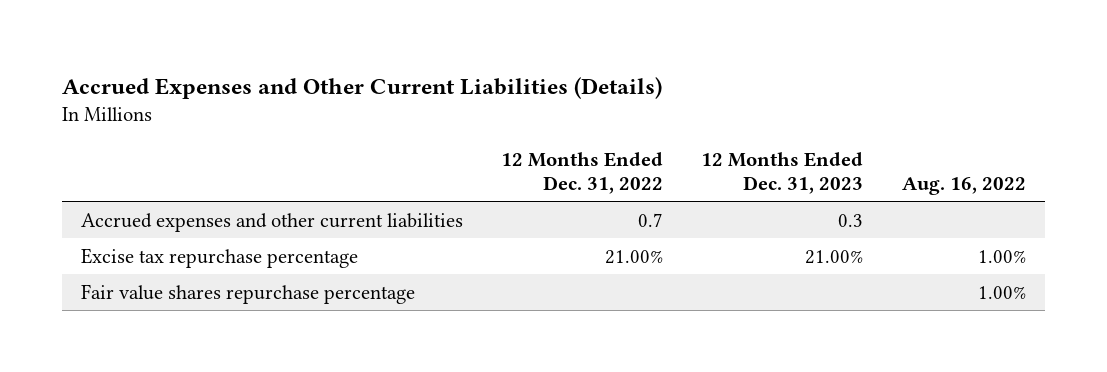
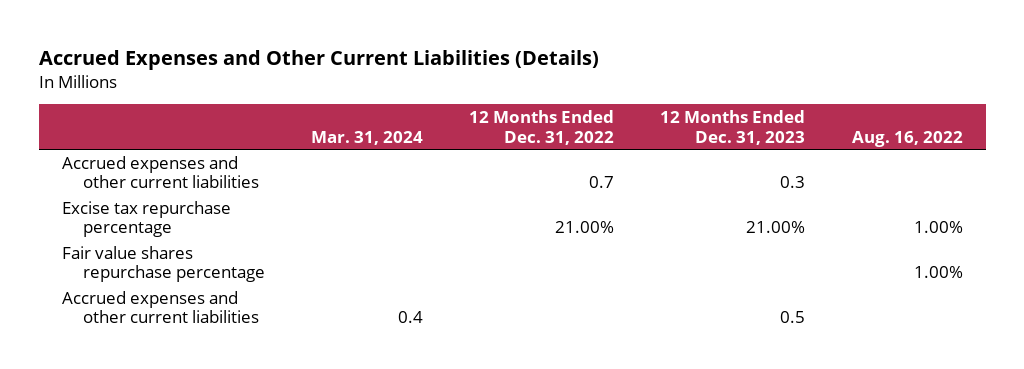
none -> [310,130,423,145] Mar. 31, 2024
none -> [61,290,259,324] Accrued expenses and other current liabilities

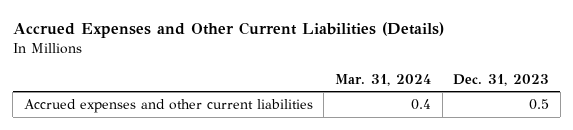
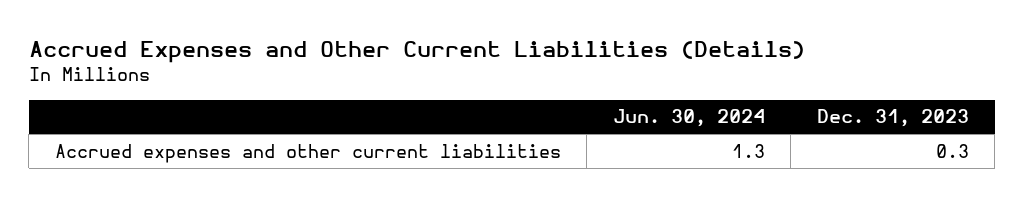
[335,73,432,86] Mar. 31, 2024 -> none
none -> [612,109,765,128] Jun. 30, 2024
[529,99,550,111] 0.5 -> [935,143,969,158] 0.3

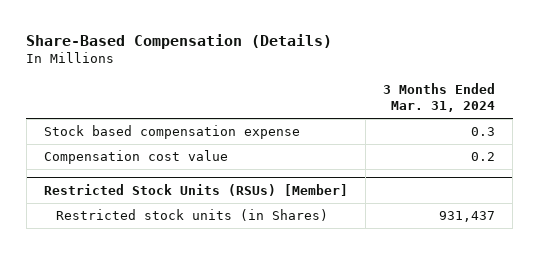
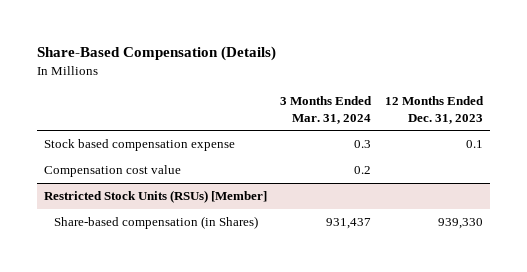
none -> [385,96,485,124] 12 Months Ended Dec. 31, 2023
[55,209,328,222] Restricted stock units (in Shares) -> [54,216,259,230] Share-based compensation (in Shares)

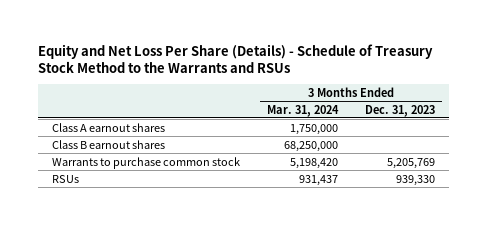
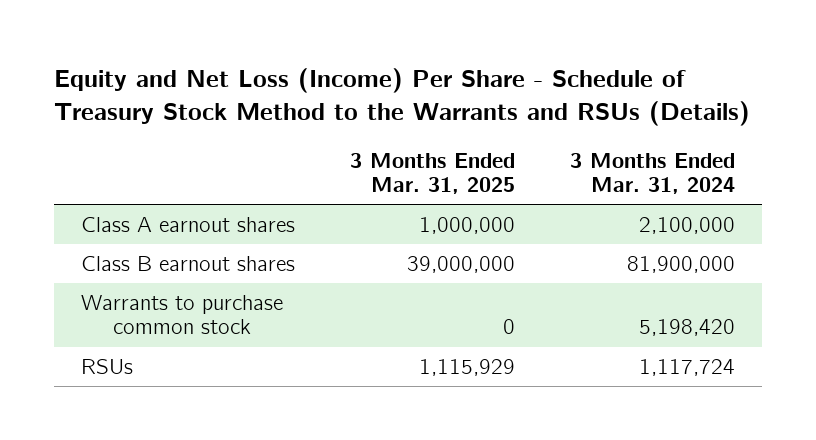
[38,43,434,74] Equity and Net Loss Per Share (Details) - Schedule of Treasury Stock Method to the Warrants and RSUs -> [53,67,750,126] Equity and Net Loss (Income) Per Share - Schedule of Treasury Stock Method to the Warrants and RSUs (Details)
[365,104,436,117] Dec. 31, 2023 -> none
none -> [350,152,516,195] 3 Months Ended Mar. 31, 2025
[290,123,339,135] 1,750,000 -> [639,216,736,234] 2,100,000
[284,140,339,152] 68,250,000 -> [627,255,736,273] 81,900,000
[299,174,339,186] 931,437 -> [639,358,736,376] 1,117,724

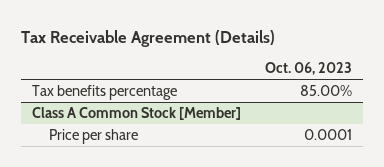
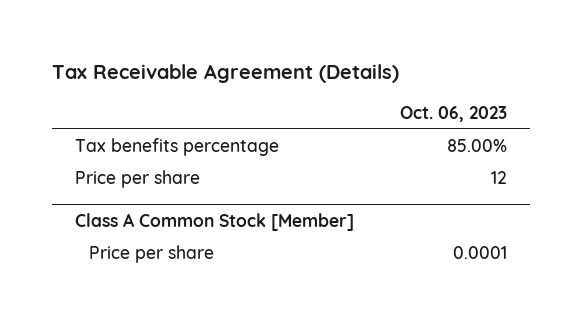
none -> [75,170,201,189] Price per share

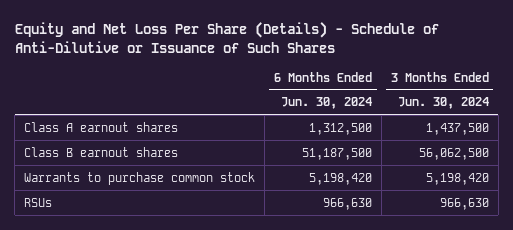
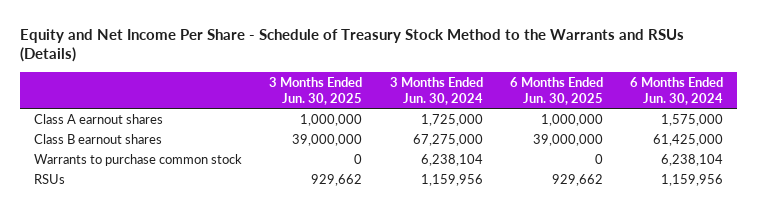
[14,21,439,53] Equity and Net Loss Per Share (Details) - Schedule of Anti-Dilutive or Issuance of Such Shares -> [20,28,685,63] Equity and Net Income Per Share - Schedule of Treasury Stock Method to the Warrants and RSUs (Details)
none -> [269,76,363,105] 3 Months Ended Jun. 30, 2025
none -> [509,76,603,105] 6 Months Ended Jun. 30, 2025
[309,122,373,135] 1,312,500 -> [661,113,724,126] 1,575,000
[425,122,489,135] 1,437,500 -> [420,113,483,126] 1,725,000
[302,147,373,160] 51,187,500 -> [653,133,724,146] 61,425,000
[418,147,489,160] 56,062,500 -> [412,133,483,146] 67,275,000
[309,172,373,185] 5,198,420 -> [661,153,724,166] 6,238,104
[425,172,489,185] 5,198,420 -> [420,153,483,166] 6,238,104
[323,197,373,210] 966,630 -> [661,173,724,186] 1,159,956
[439,197,489,210] 966,630 -> [420,173,483,186] 1,159,956

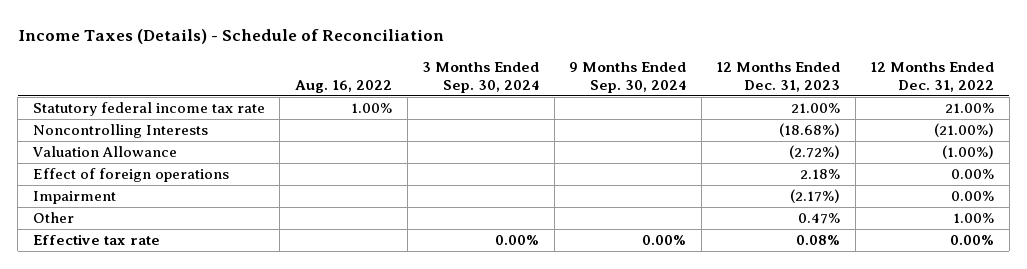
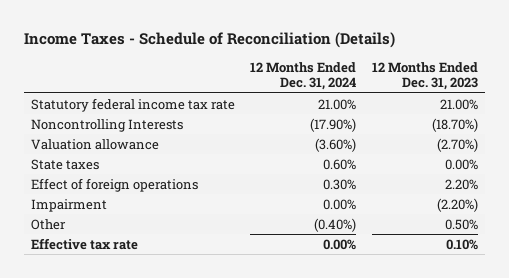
[17,28,444,44] Income Taxes (Details) - Schedule of Reconciliation -> [23,31,395,48] Income Taxes - Schedule of Reconciliation (Details)
[295,79,393,93] Aug. 16, 2022 -> none
[422,61,540,93] 3 Months Ended Sep. 30, 2024 -> none
[569,61,687,93] 9 Months Ended Sep. 30, 2024 -> none
[870,61,995,92] 12 Months Ended Dec. 31, 2022 -> none
none -> [250,61,357,91] 12 Months Ended Dec. 31, 2024
[779,123,841,138] (18.68%) -> [431,117,478,132] (18.70%)
[31,146,177,158] Valuation Allowance -> [31,138,160,150] Valuation allowance
[789,145,841,160] (2.72%) -> [436,137,478,152] (2.70%)
none -> [31,158,100,170] State taxes
[800,169,841,180] 2.18% -> [444,178,478,190] 2.20%
[790,189,841,204] (2.17%) -> [436,197,478,212] (2.20%)
[798,213,841,225] 0.47% -> [444,218,478,230] 0.50%
[796,235,841,246] 0.08% -> [445,238,478,250] 0.10%

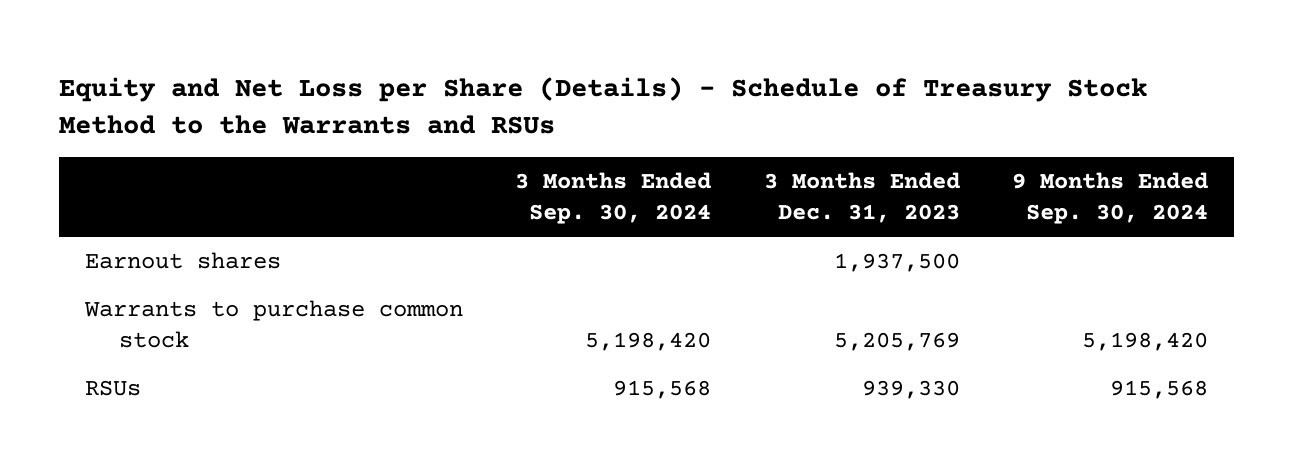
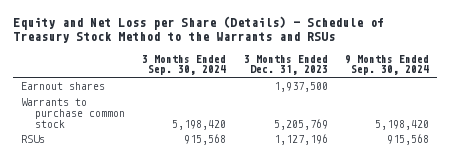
[861,380,960,400] 939,330 -> [273,134,328,146] 1,127,196

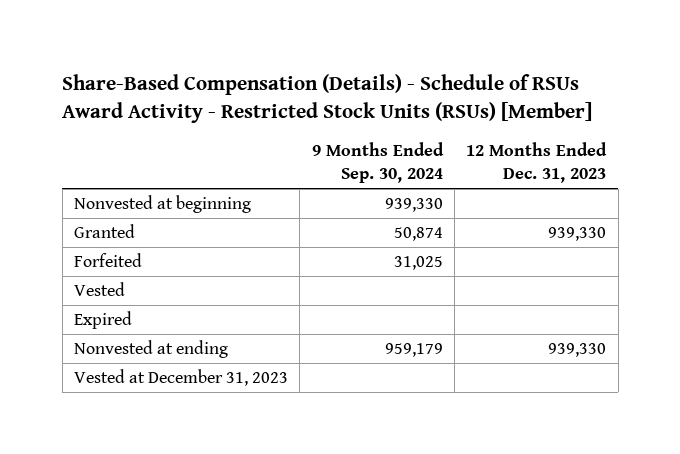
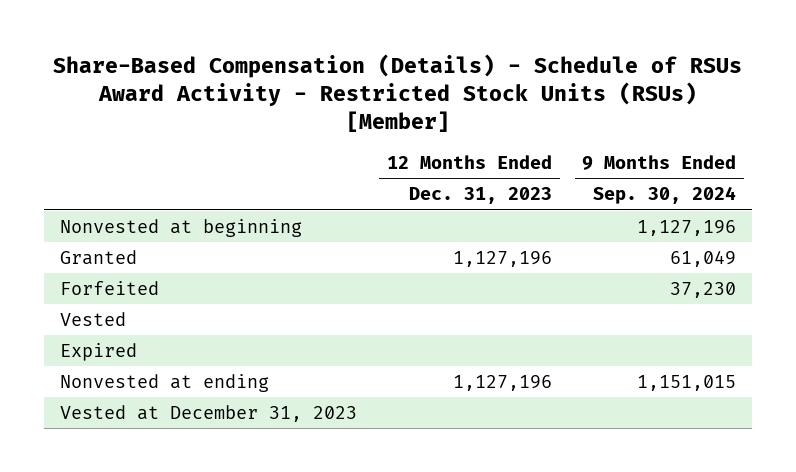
[384,197,443,212] 939,330 -> [637,220,737,237] 1,127,196
[393,226,443,241] 50,874 -> [670,251,737,268] 61,049
[548,226,607,241] 939,330 -> [453,251,553,268] 1,127,196
[393,255,443,270] 31,025 -> [670,282,737,299] 37,230
[384,342,443,357] 959,179 -> [637,375,737,392] 1,151,015
[548,342,607,357] 939,330 -> [453,375,553,392] 1,127,196

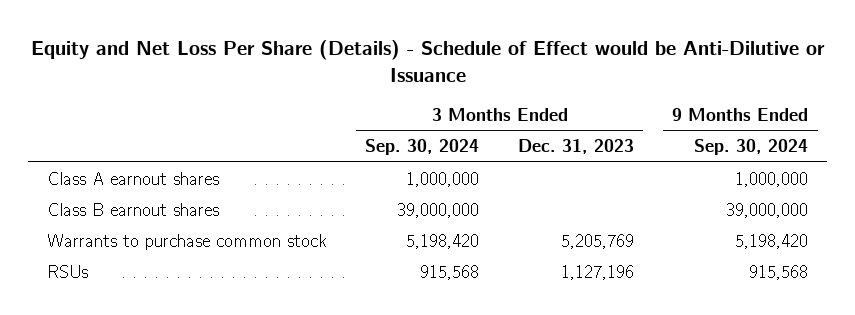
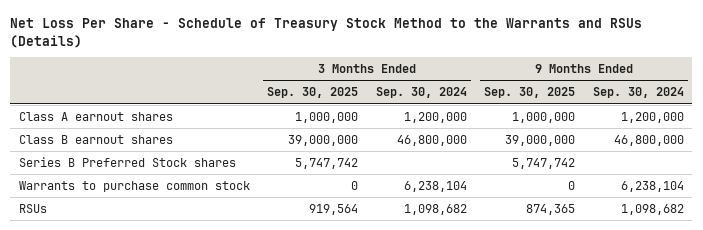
[30,39,825,82] Equity and Net Loss Per Share (Details) - Schedule of Effect would be Anti-Dilutive or Issuance -> [10,17,643,48] Net Loss Per Share - Schedule of Treasury Stock Method to the Warrants and RSUs (Details)
[517,138,634,154] Dec. 31, 2023 -> none
none -> [267,87,359,99] Sep. 30, 2025
none -> [484,87,576,99] Sep. 30, 2025
[406,171,480,187] 1,000,000 -> [403,111,467,123] 1,200,000
[735,171,809,187] 1,000,000 -> [620,111,684,123] 1,200,000
[397,202,480,218] 39,000,000 -> [396,134,467,146] 46,800,000
[726,202,809,218] 39,000,000 -> [613,134,684,146] 46,800,000
none -> [19,156,237,167] Series B Preferred Stock shares
[406,233,480,249] 5,198,420 -> [403,180,467,192] 6,238,104
[735,233,809,249] 5,198,420 -> [620,180,684,192] 6,238,104
[420,264,480,280] 915,568 -> [403,203,467,215] 1,098,682
[749,264,809,280] 915,568 -> [620,203,684,215] 1,098,682

